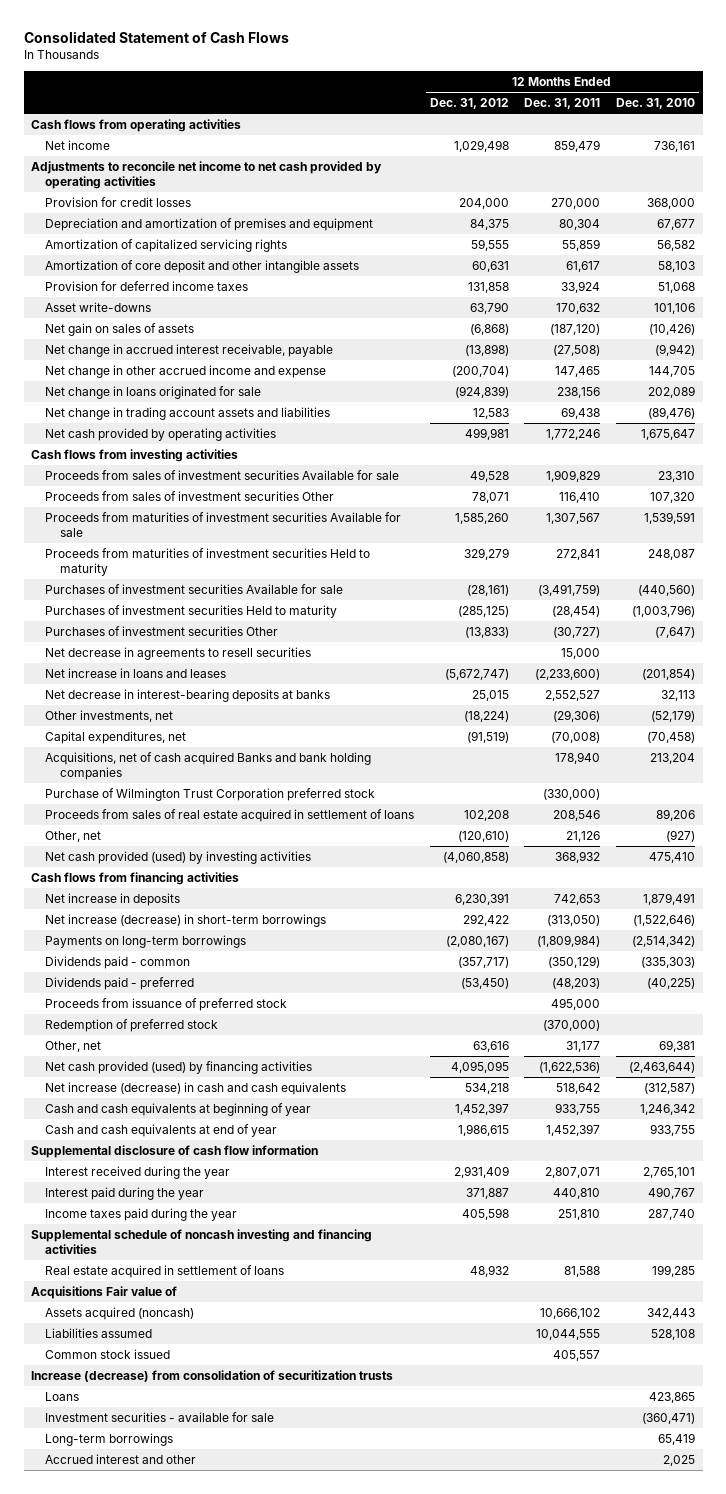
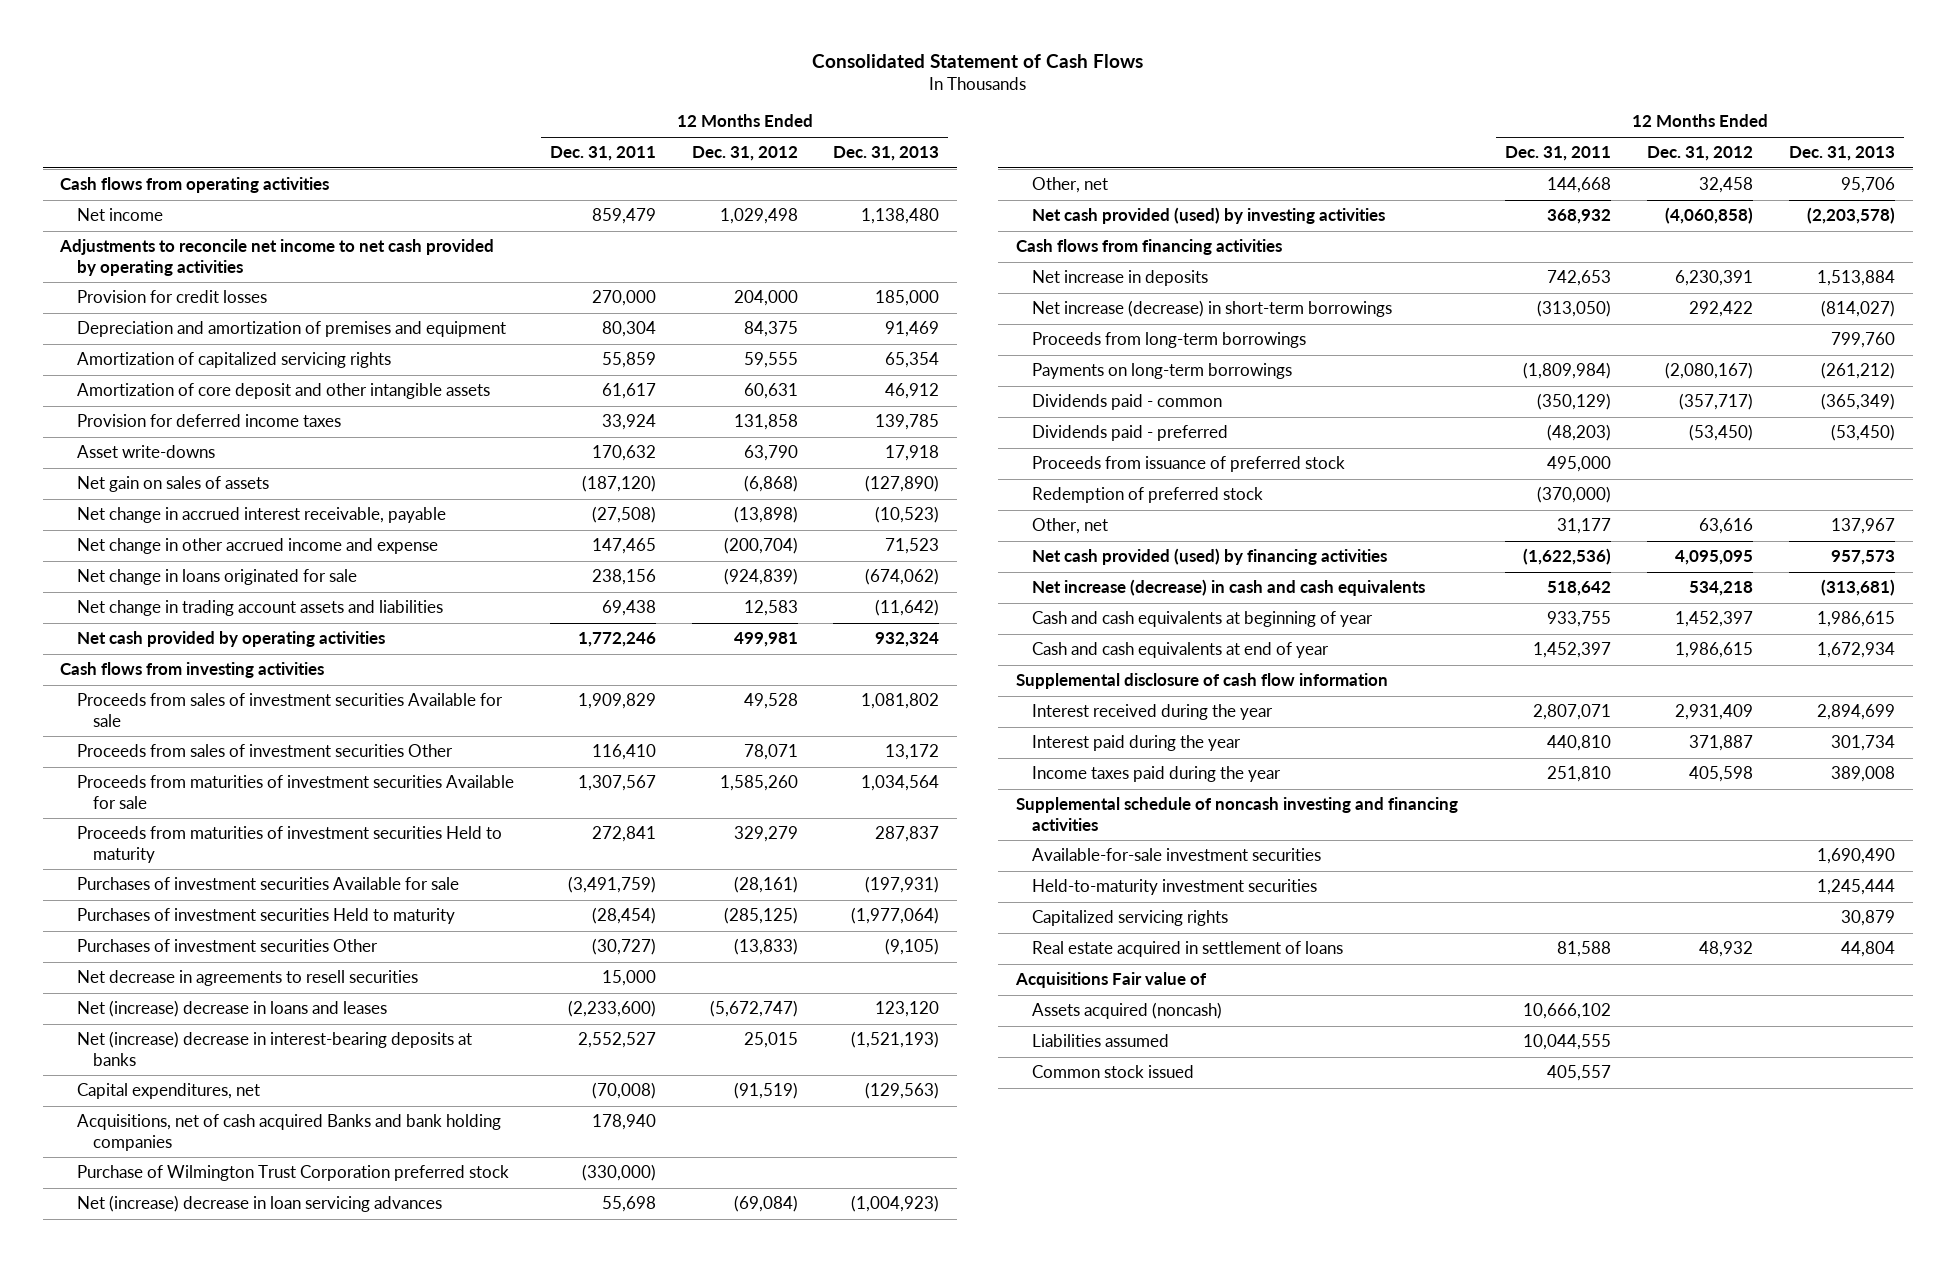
[615,98,695,110] Dec. 31, 2010 -> none
none -> [833,146,940,162] Dec. 31, 2013
[45,709,174,722] Other investments, net -> none
[45,667,227,678] Net increase in loans and leases -> [76,1000,387,1018] Net (increase) decrease in loans and leases
[45,688,331,702] Net decrease in interest-bearing deposits at banks -> [76,1031,472,1066] Net (increase) decrease in interest-bearing deposits at banks
[45,808,415,822] Proceeds from sales of real estate acquired in settlement of loans -> none
none -> [76,1195,442,1213] Net (increase) decrease in loan servicing advances
[457,830,509,842] (120,610) -> [1699,177,1754,194] 32,458
[566,830,601,842] 21,126 -> [1547,177,1612,194] 144,668
none -> [1032,332,1307,349] Proceeds from long-term borrowings
none -> [1032,848,1322,862] Available-for-sale investment securities
none -> [1032,879,1318,896] Held-to-maturity investment securities
none -> [1032,910,1229,927] Capitalized servicing rights
[31,1369,394,1382] Increase (decrease) from consolidation of securitization trusts -> none
[45,1391,80,1401] Loans -> none
[45,1411,275,1422] Investment securities - available for sale -> none
[45,1432,174,1446] Long-term borrowings -> none
[45,1453,197,1464] Accrued interest and other -> none

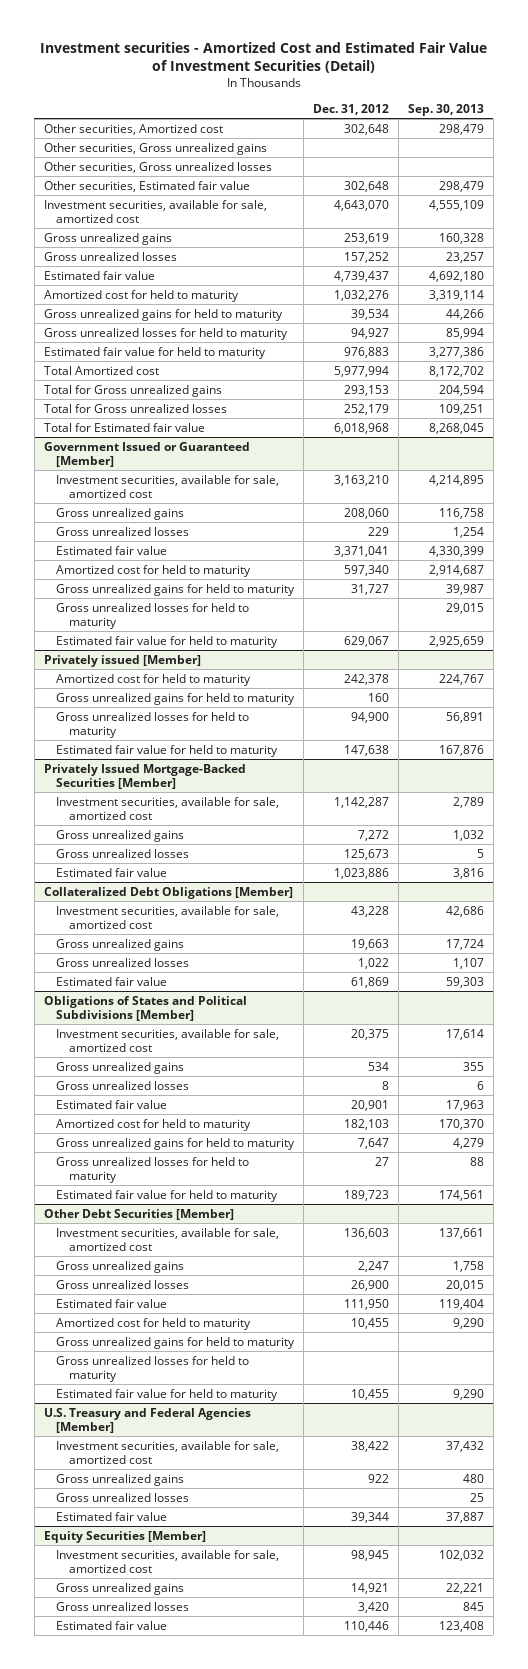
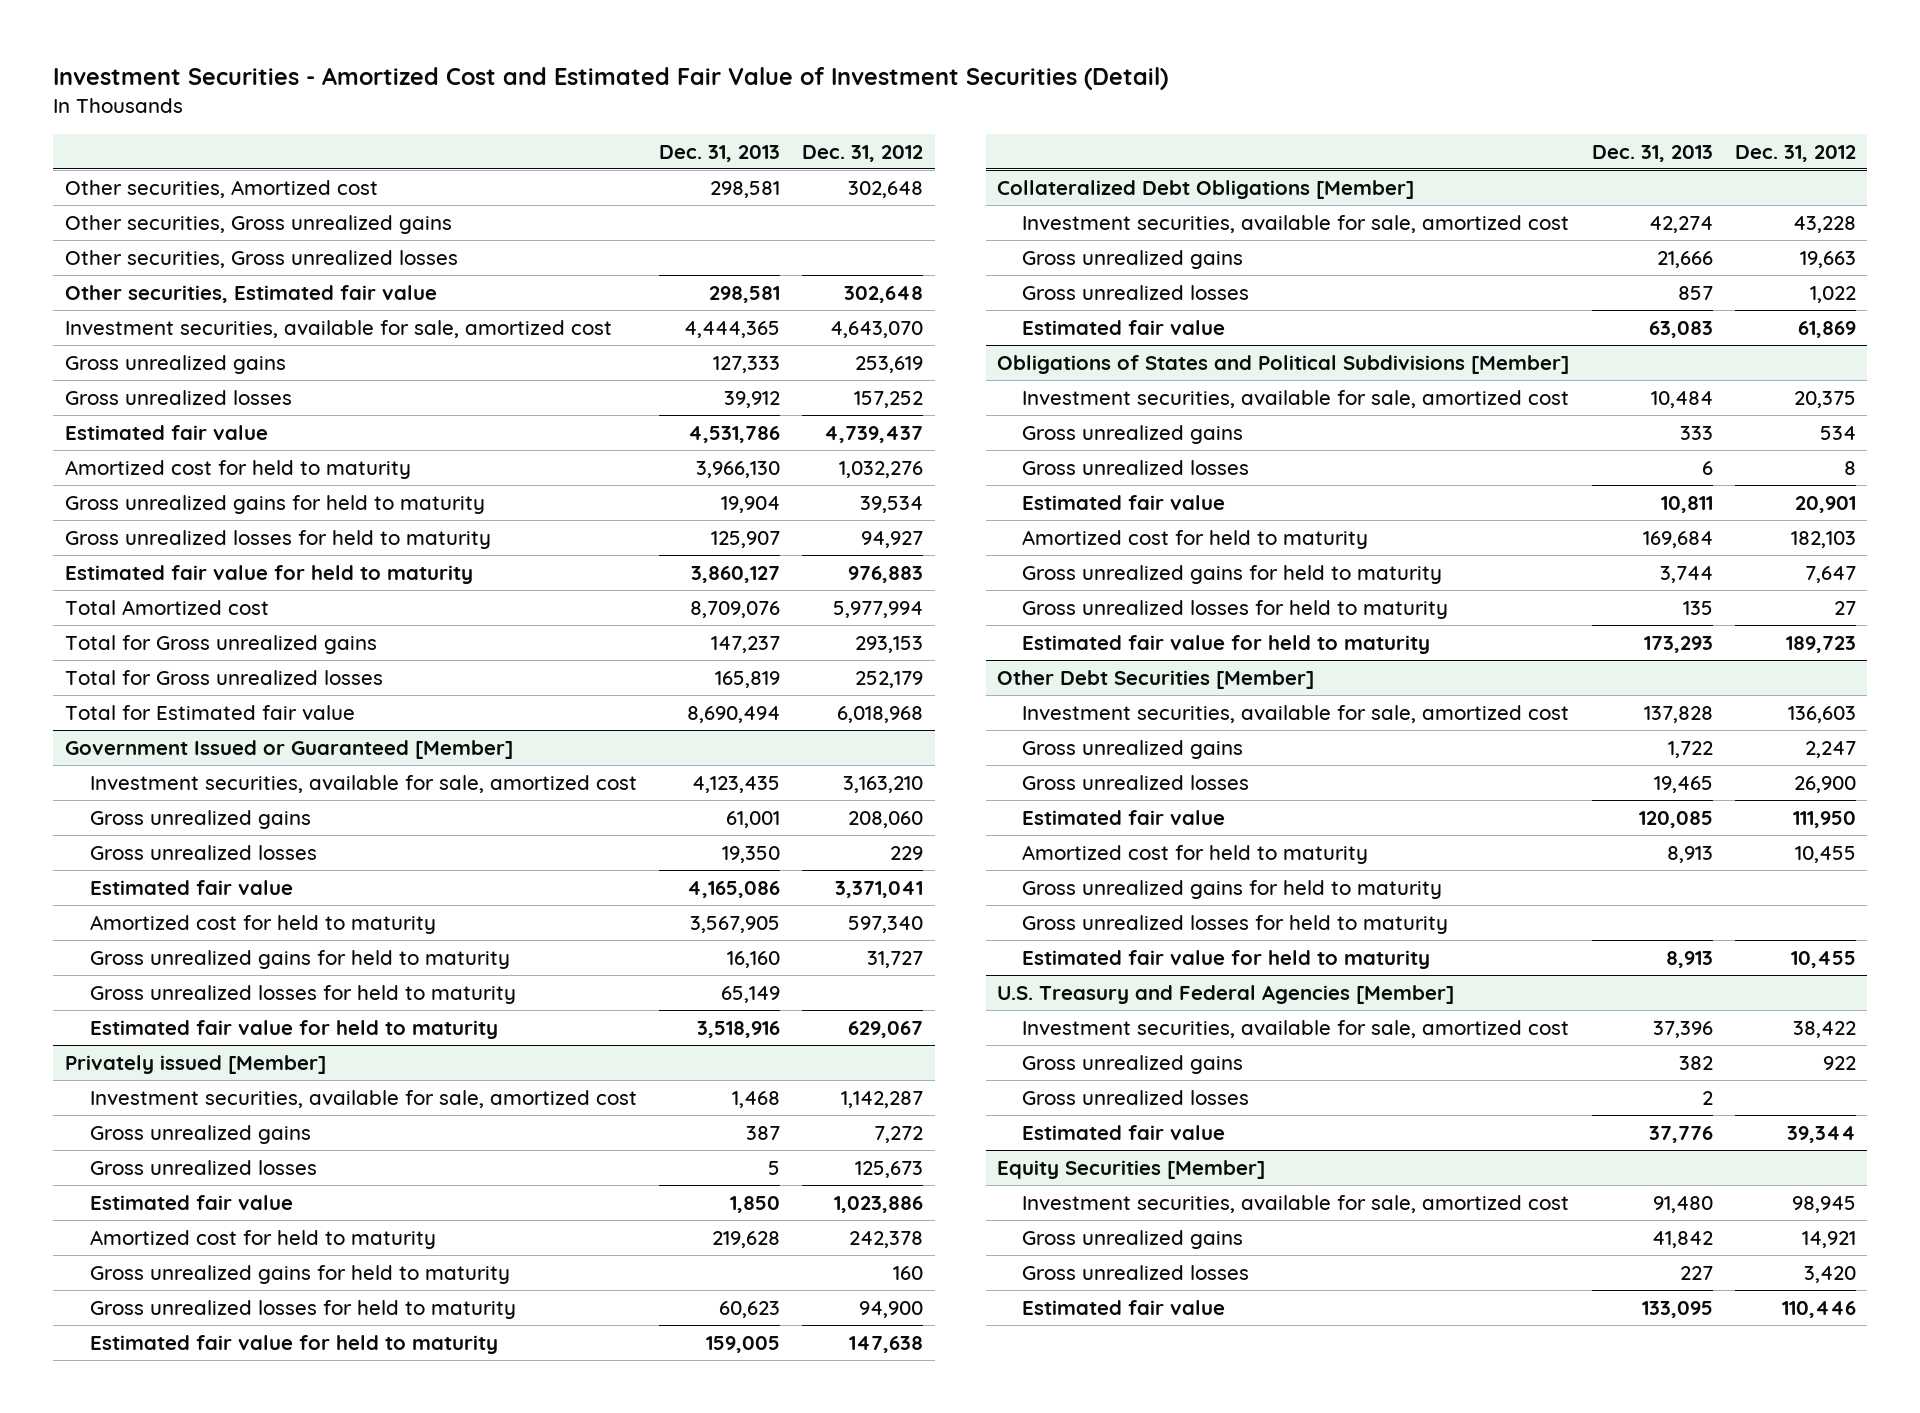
[39,41,487,74] Investment securities - Amortized Cost and Estimated Fair Value of Investment Securities (Detail) -> [53,67,1169,91] Investment Securities - Amortized Cost and Estimated Fair Value of Investment Securities (Detail)
[408,103,485,116] Sep. 30, 2013 -> none
none -> [659,144,781,162] Dec. 31, 2013
[43,763,246,789] Privately Issued Mortgage-Backed Securities [Member] -> none
[56,673,252,686] Amortized cost for held to maturity -> [89,1229,436,1249] Amortized cost for held to maturity
[56,692,296,705] Gross unrealized gains for held to maturity -> [89,1264,510,1284] Gross unrealized gains for held to maturity
[56,711,250,738] Gross unrealized losses for held to maturity -> [89,1299,516,1319] Gross unrealized losses for held to maturity
[56,744,279,757] Estimated fair value for held to maturity -> [89,1334,498,1354] Estimated fair value for held to maturity

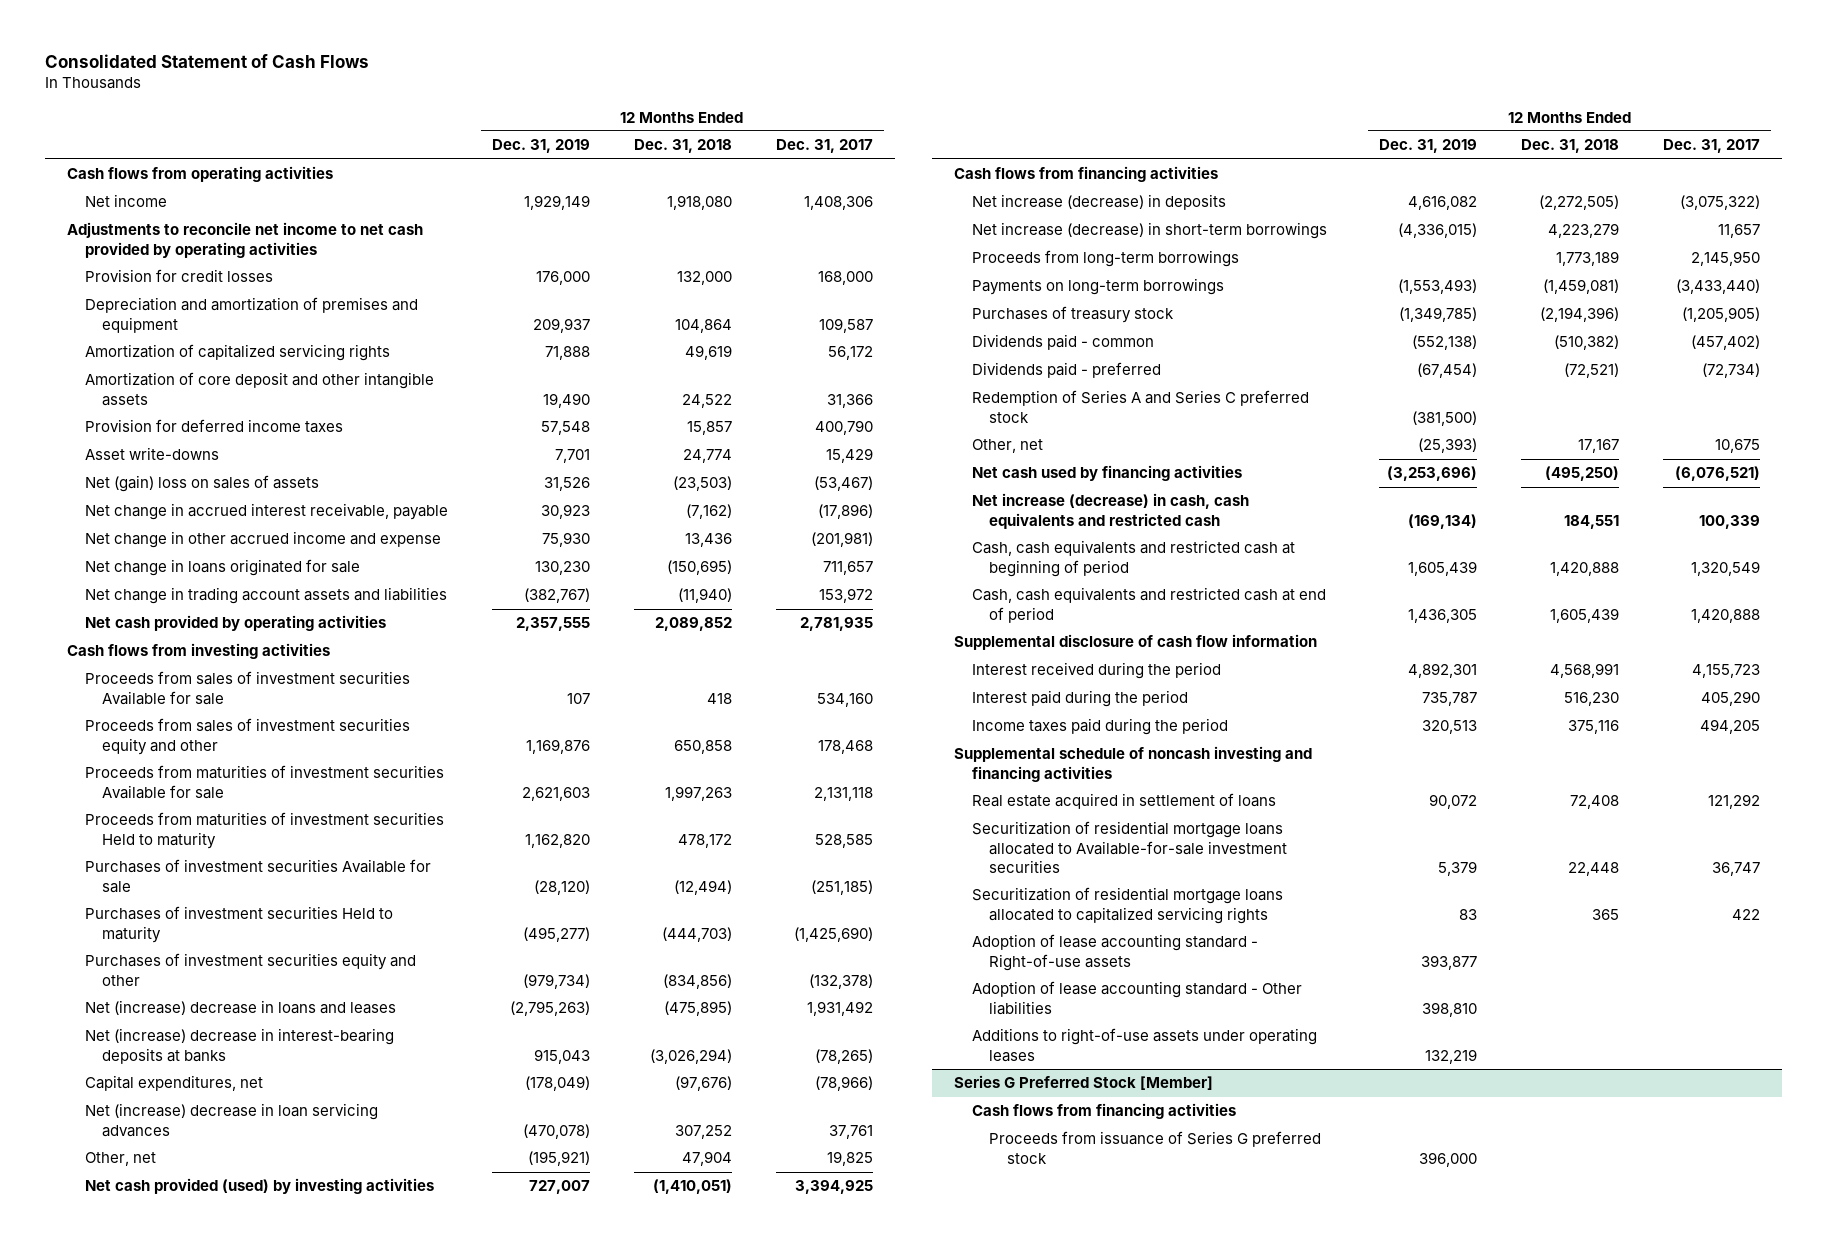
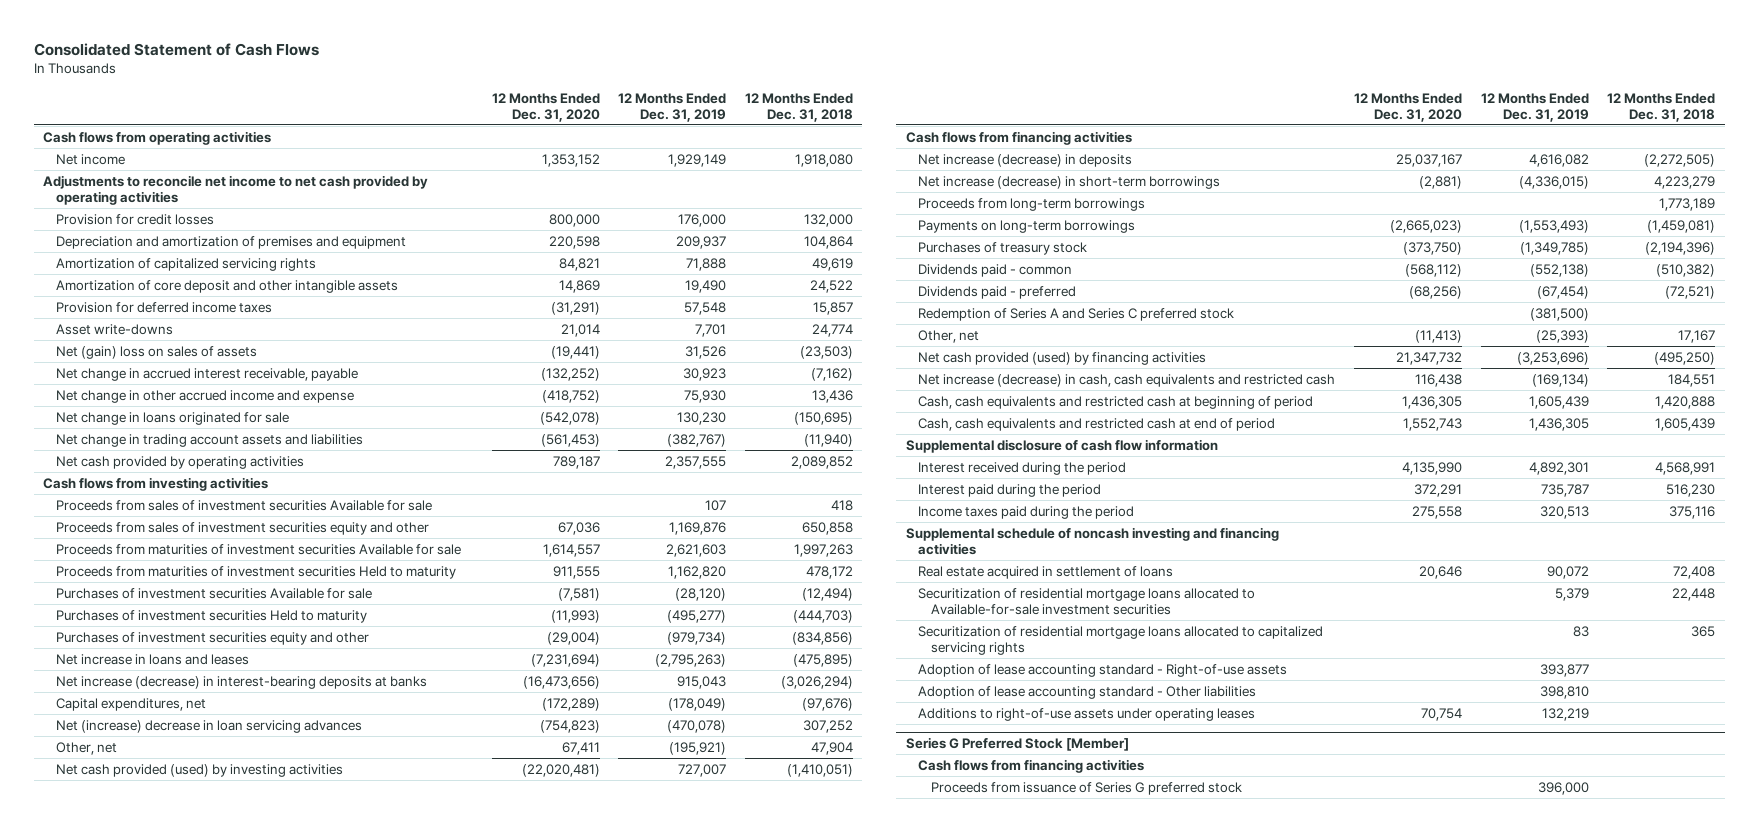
[775,139,873,154] Dec. 31, 2017 -> none
none -> [491,92,600,122] 12 Months Ended Dec. 31, 2020
[84,1000,396,1016] Net (increase) decrease in loans and leases -> [55,653,249,665] Net increase in loans and leases
[84,1028,394,1064] Net (increase) decrease in interest-bearing deposits at banks -> [55,675,427,689] Net increase (decrease) in interest-bearing deposits at banks
[971,465,1242,482] Net cash used by financing activities -> [918,351,1207,365] Net cash provided (used) by financing activities

